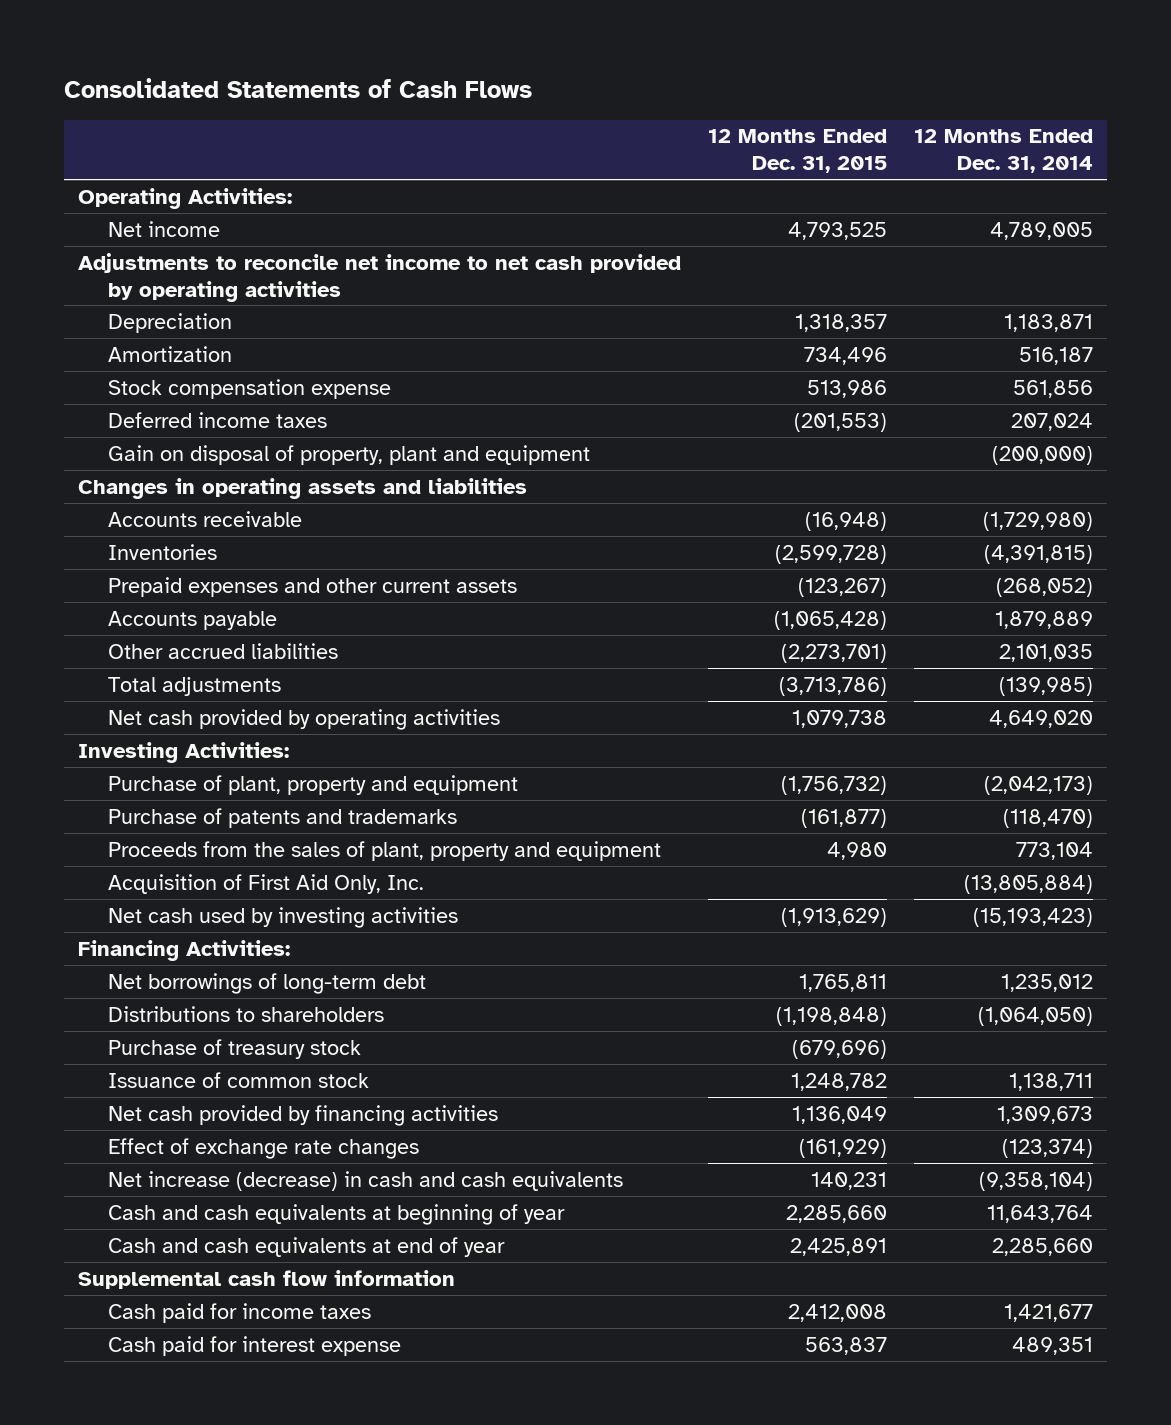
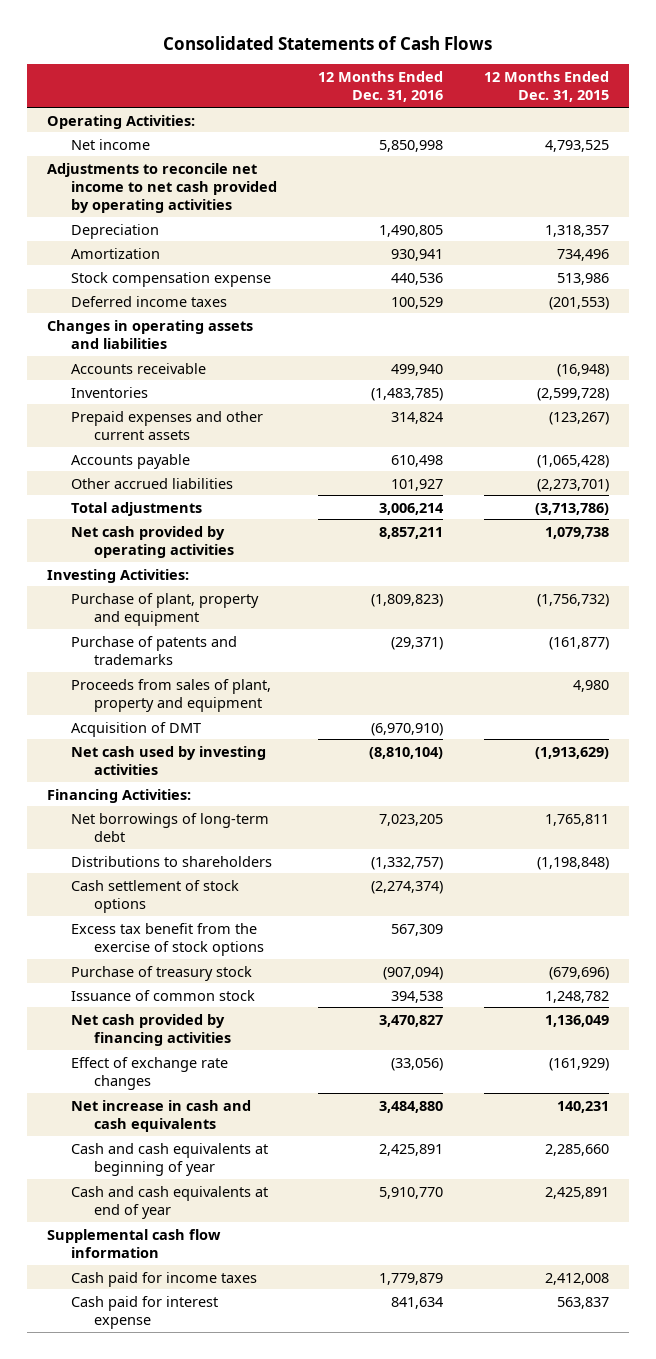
[914,129,1094,174] 12 Months Ended Dec. 31, 2014 -> none
none -> [317,70,443,103] 12 Months Ended Dec. 31, 2016
[107,444,590,465] Gain on disposal of property, plant and equipment -> none
[107,840,661,861] Proceeds from the sales of plant, property and equipment -> [70,678,271,713] Proceeds from sales of plant, property and equipment
[107,873,424,894] Acquisition of First Aid Only, Inc. -> [70,721,201,737] Acquisition of DMT
none -> [70,879,239,914] Cash settlement of stock options
none -> [70,922,264,957] Excess tax benefit from the exercise of stock options
[107,1170,623,1191] Net increase (decrease) in cash and cash equivalents -> [70,1099,251,1133] Net increase in cash and cash equivalents

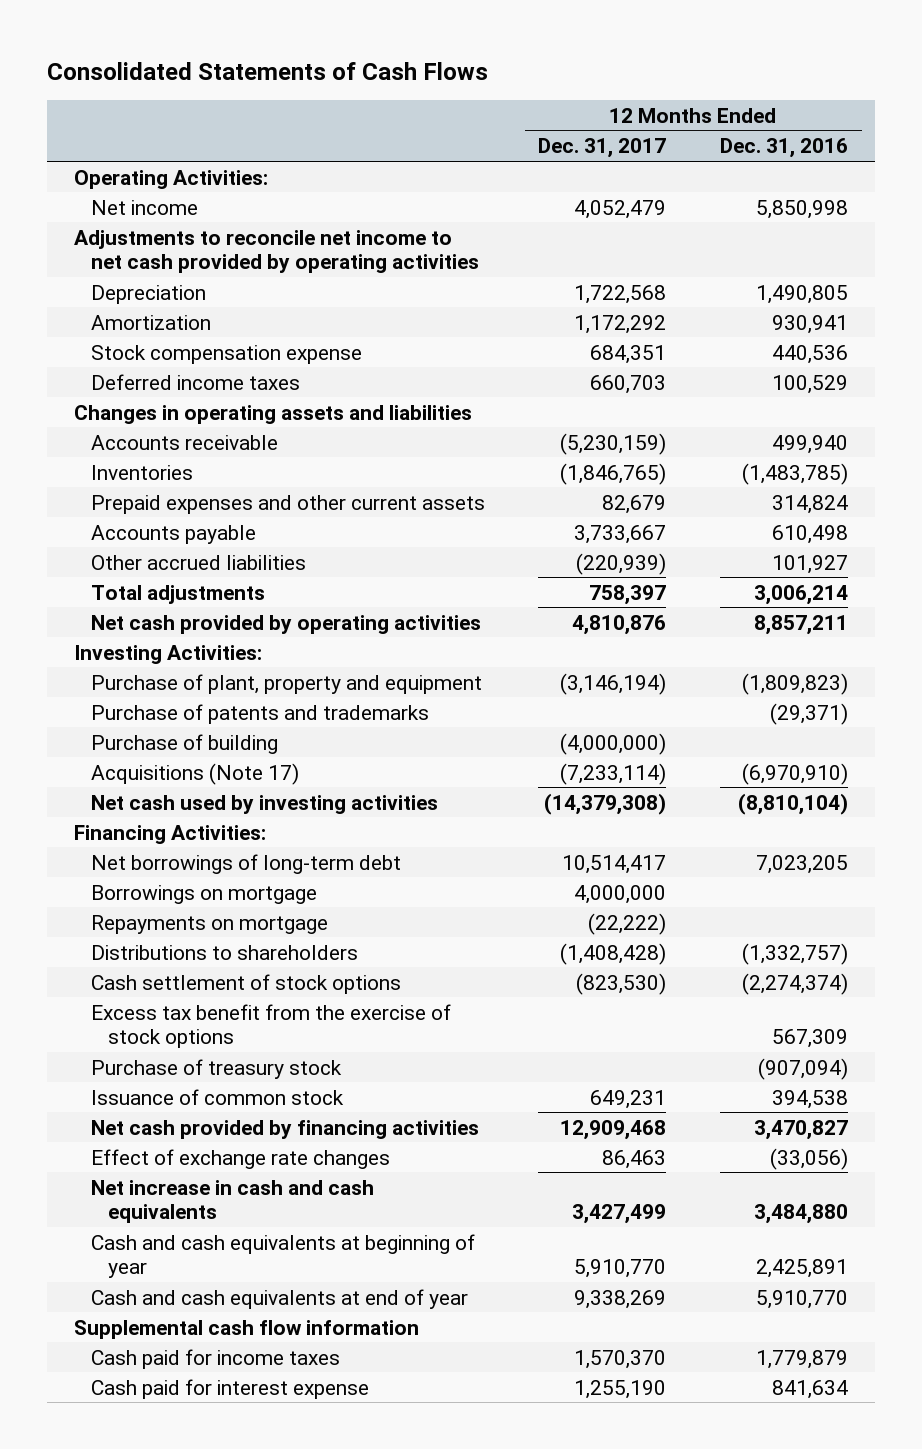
[483,70,609,103] 12 Months Ended Dec. 31, 2015 -> none
none -> [538,138,667,159] Dec. 31, 2017
[70,678,271,713] Proceeds from sales of plant, property and equipment -> none
none -> [90,733,278,754] Purchase of building
[70,721,201,737] Acquisition of DMT -> [90,762,299,785] Acquisitions (Note 17)
none -> [90,884,317,904] Borrowings on mortgage
none -> [90,914,328,934] Repayments on mortgage

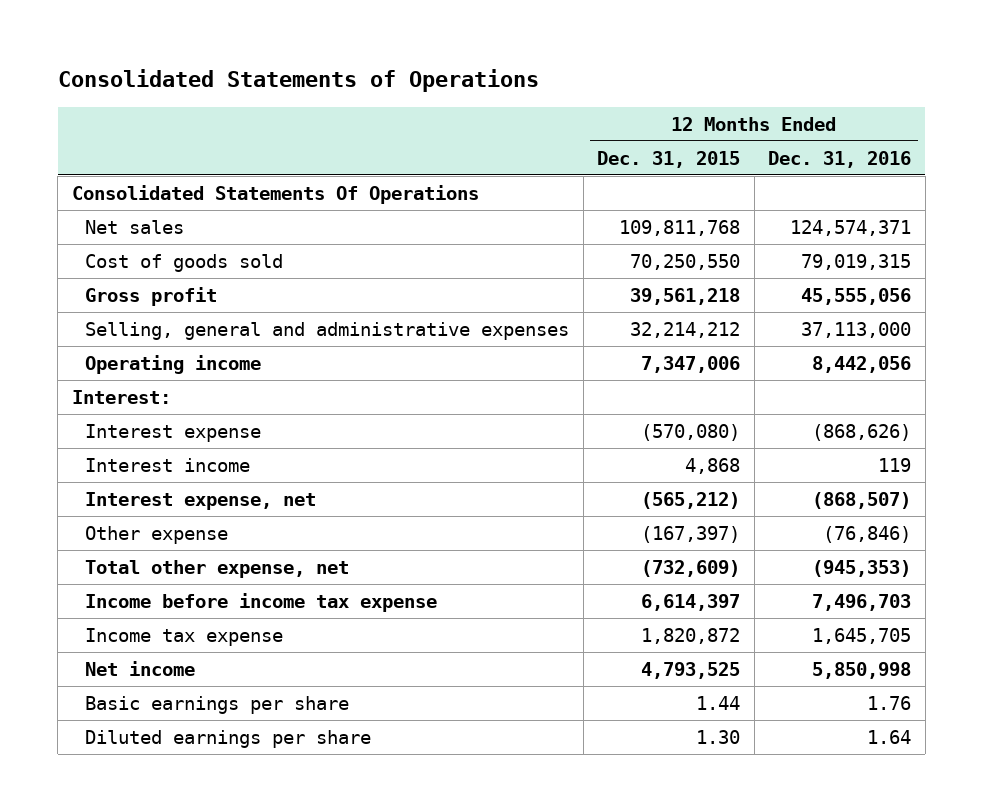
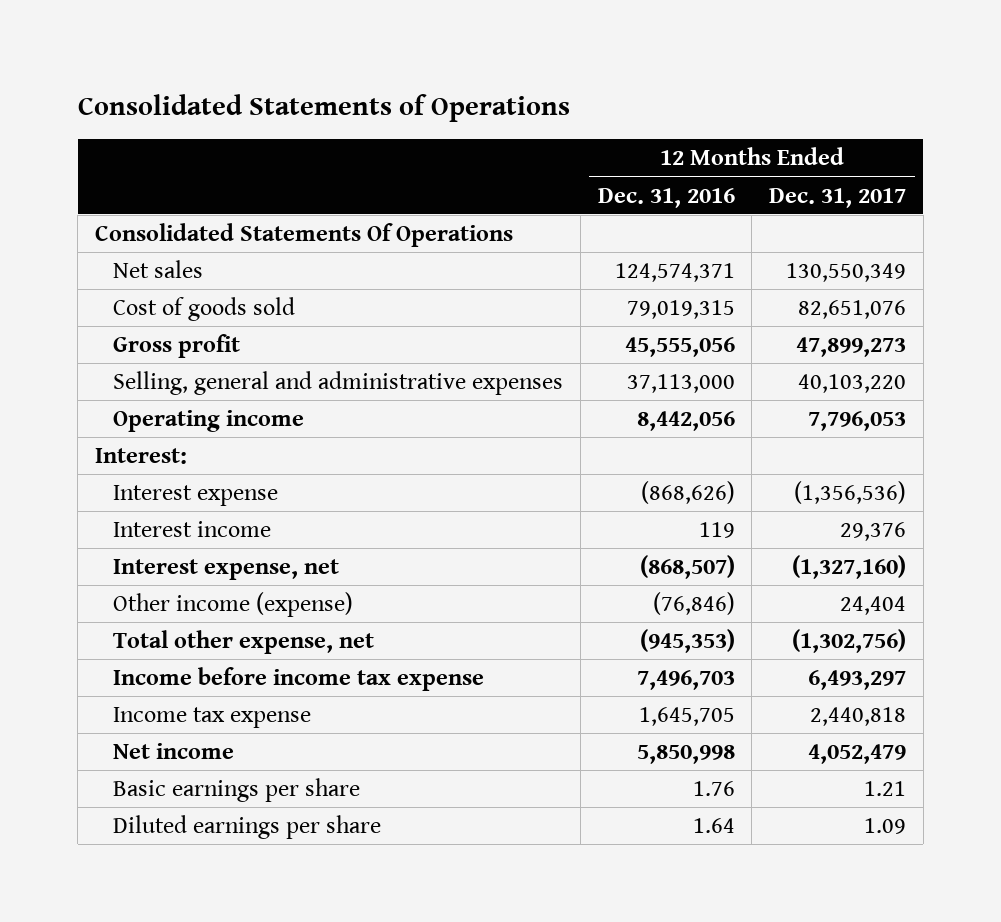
[597,150,741,168] Dec. 31, 2015 -> none
none -> [769,187,907,208] Dec. 31, 2017
[85,526,229,545] Other expense -> [113,592,354,618] Other income (expense)

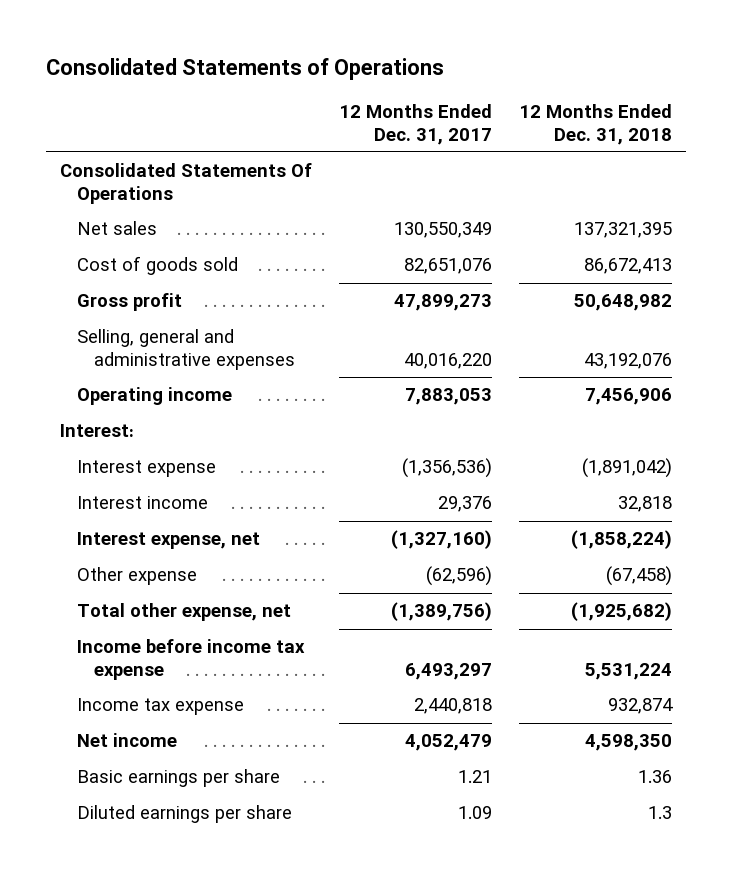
[597,187,735,208] Dec. 31, 2016 -> none
none -> [518,104,672,145] 12 Months Ended Dec. 31, 2018
[798,374,907,394] 40,103,220 -> [403,352,492,369] 40,016,220
[808,411,907,432] 7,796,053 -> [404,388,492,406] 7,883,053
[113,592,354,618] Other income (expense) -> [76,567,197,586] Other expense
[840,596,907,616] 24,404 -> [425,566,492,587] (62,596)
[792,629,907,654] (1,302,756) -> [390,602,492,622] (1,389,756)

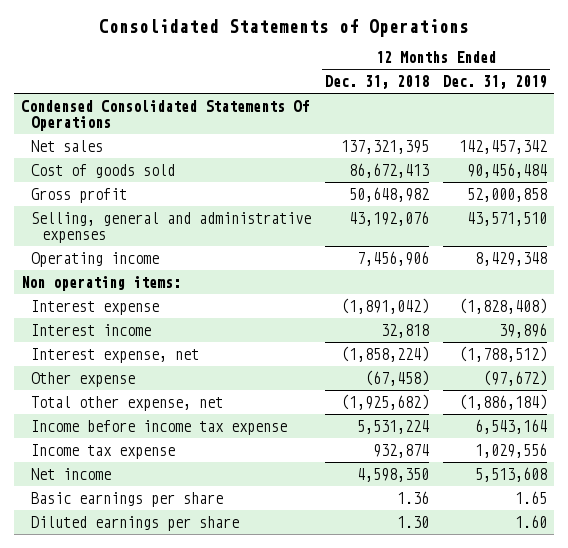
[338,104,492,145] 12 Months Ended Dec. 31, 2017 -> none
none -> [442,74,547,89] Dec. 31, 2019
[59,163,312,204] Consolidated Statements Of Operations -> [20,99,309,131] Condensed Consolidated Statements Of Operations
[59,424,134,438] Interest: -> [20,275,181,291] Non operating items:
[647,806,672,820] 1.3 -> [397,515,430,528] 1.30

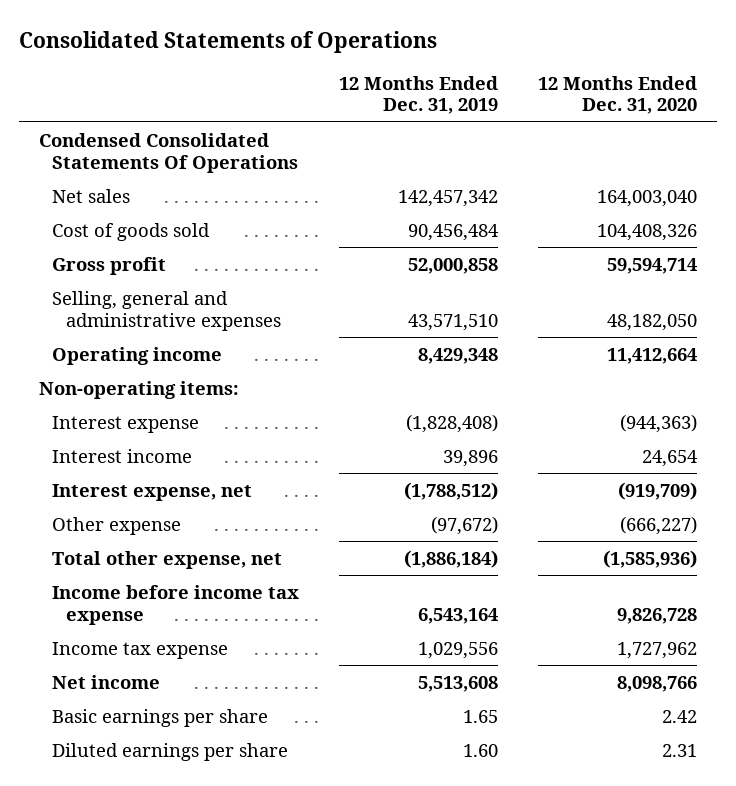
[325,74,430,89] Dec. 31, 2018 -> none
none -> [538,75,698,115] 12 Months Ended Dec. 31, 2020
[20,275,181,291] Non operating items: -> [39,380,240,399] Non-operating items:

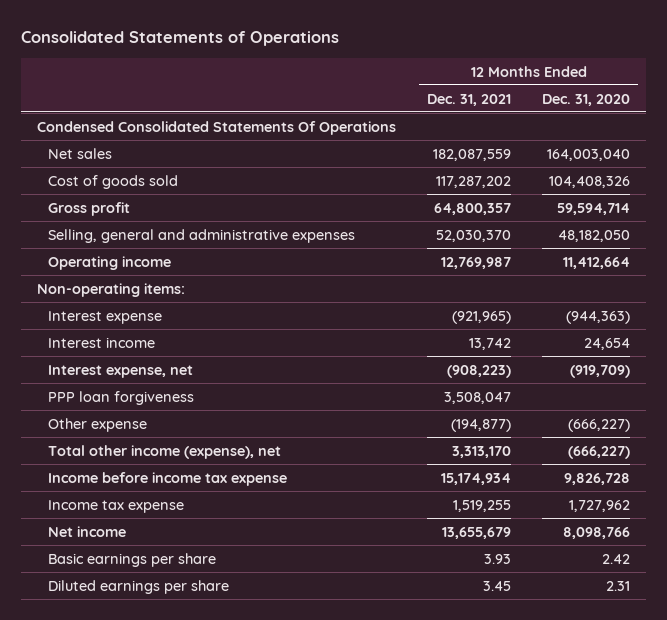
[339,75,499,115] 12 Months Ended Dec. 31, 2019 -> none
none -> [426,93,511,106] Dec. 31, 2021
none -> [48,390,195,405] PPP loan forgiveness
[52,550,283,569] Total other expense, net -> [48,444,282,459] Total other income (expense), net
[603,549,698,568] (1,585,936) -> [568,445,631,459] (666,227)

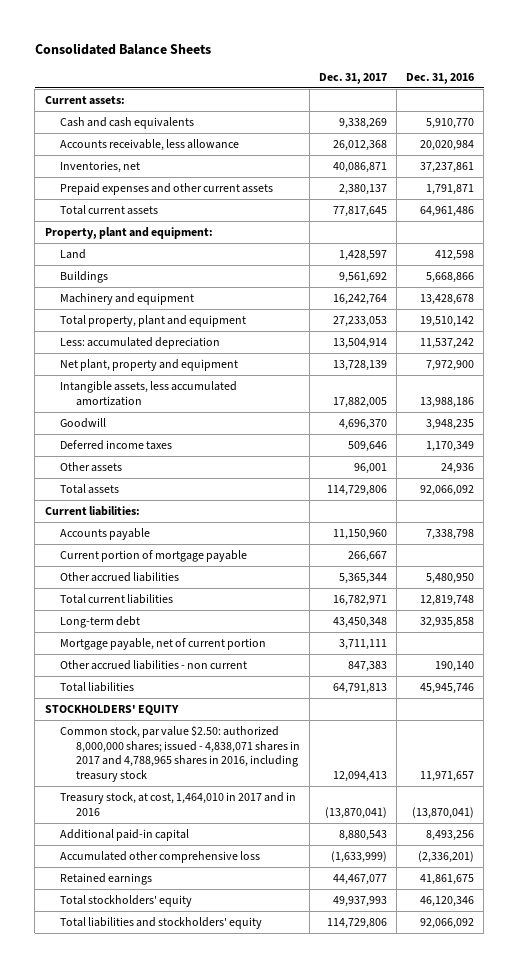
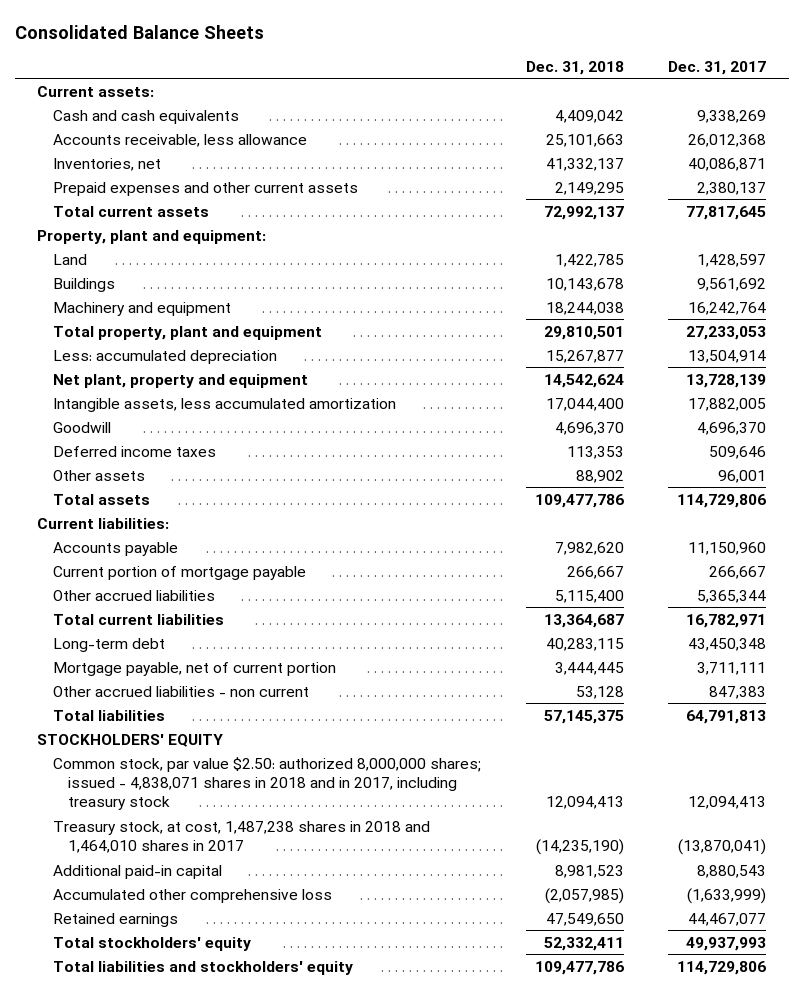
[406,72,475,84] Dec. 31, 2016 -> none
none -> [525,60,624,75] Dec. 31, 2018
[60,725,300,782] Common stock, par value $2.50: authorized 8,000,000 shares; issued - 4,838,071 shares in 2017 and 4,788,965 shares in 2016, including treasury stock -> [52,756,481,811] Common stock, par value $2.50: authorized 8,000,000 shares; issued - 4,838,071 shares in 2018 and in 2017, including treasury stock
[60,791,297,816] Treasury stock, at cost, 1,464,010 in 2017 and in 2016 -> [52,820,430,853] Treasury stock, at cost, 1,487,238 shares in 2018 and 1,464,010 shares in 2017

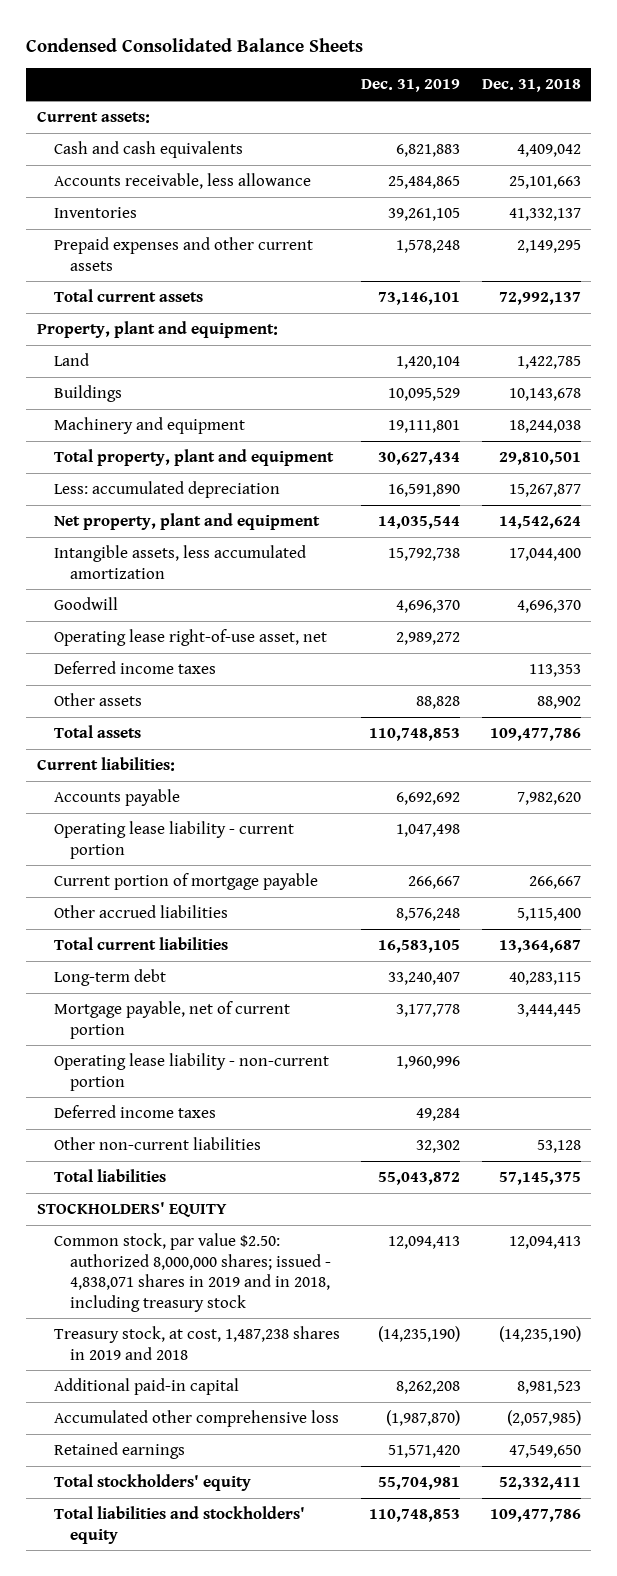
[14,24,264,39] Consolidated Balance Sheets -> [26,37,364,52] Condensed Consolidated Balance Sheets
[668,60,767,75] Dec. 31, 2017 -> none
none -> [361,79,461,93] Dec. 31, 2019
[52,157,161,171] Inventories, net -> [53,207,137,219] Inventories
[52,373,308,388] Net plant, property and equipment -> [53,513,320,531] Net property, plant and equipment
none -> [53,629,327,647] Operating lease right-of-use asset, net
none -> [53,821,294,859] Operating lease liability - current portion
none -> [53,1053,329,1091] Operating lease liability - non-current portion
none -> [53,1105,216,1119] Deferred income taxes
[52,685,309,697] Other accrued liabilities - non current -> [53,1137,261,1151] Other non-current liabilities
[52,756,481,811] Common stock, par value $2.50: authorized 8,000,000 shares; issued - 4,838,071 shares in 2018 and in 2017, including treasury stock -> [53,1233,332,1312] Common stock, par value $2.50: authorized 8,000,000 shares; issued - 4,838,071 shares in 2019 and in 2018, including treasury stock
[52,820,430,853] Treasury stock, at cost, 1,487,238 shares in 2018 and 1,464,010 shares in 2017 -> [53,1326,340,1360] Treasury stock, at cost, 1,487,238 shares in 2019 and 2018

